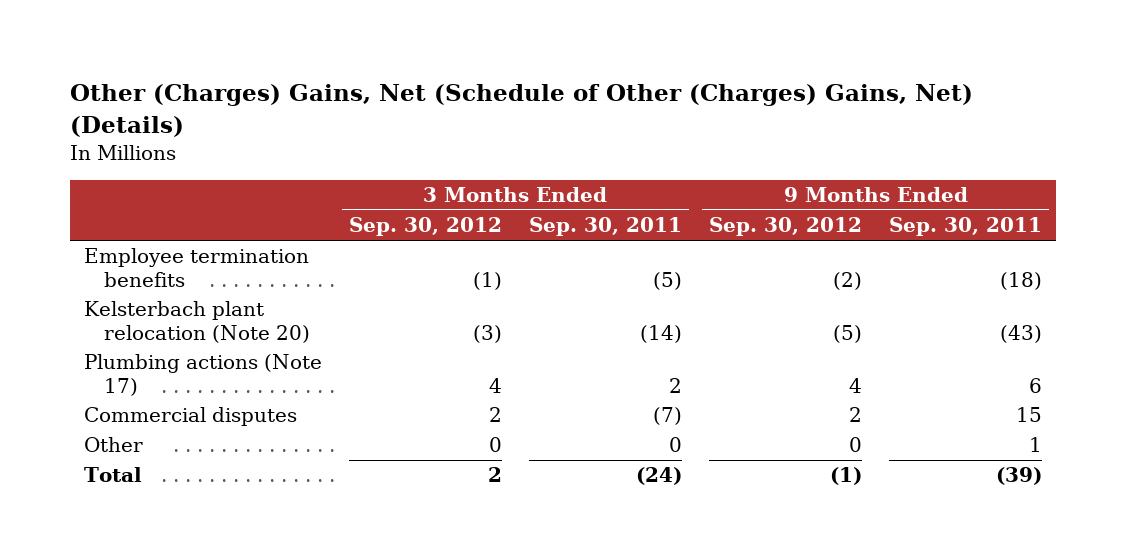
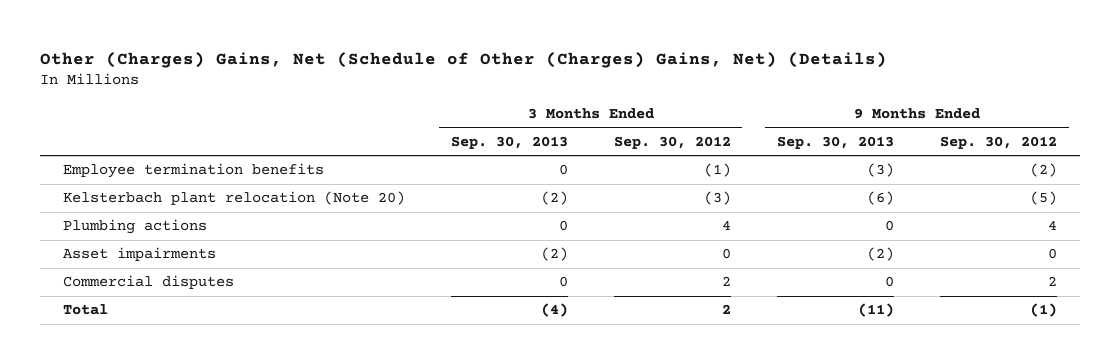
[529,217,683,237] Sep. 30, 2011 -> none
[889,217,1043,237] Sep. 30, 2011 -> none
none -> [450,135,568,149] Sep. 30, 2013
none -> [776,135,894,149] Sep. 30, 2013
[83,354,322,396] Plumbing actions (Note 17) -> [62,219,207,235] Plumbing actions
none -> [62,247,216,262] Asset impairments
[83,437,143,453] Other -> none

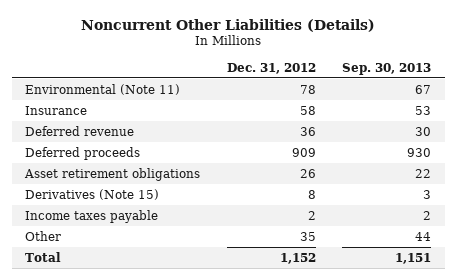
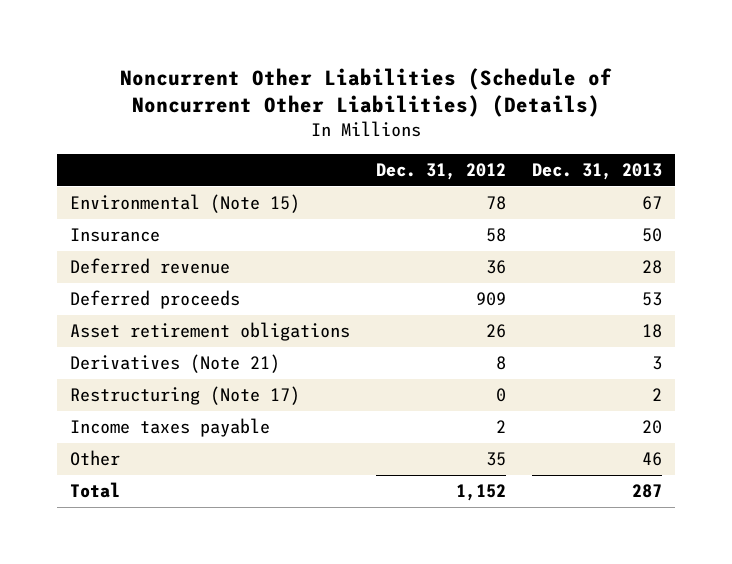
[81,18,376,32] Noncurrent Other Liabilities (Details) -> [119,67,612,118] Noncurrent Other Liabilities (Schedule of Noncurrent Other Liabilities) (Details)
[342,62,432,75] Sep. 30, 2013 -> none
none -> [531,163,662,181] Dec. 31, 2013
[24,83,180,95] Environmental (Note 11) -> [70,194,301,214] Environmental (Note 15)
[24,188,159,200] Derivatives (Note 15) -> [70,354,281,374] Derivatives (Note 21)
none -> [70,386,301,406] Restructuring (Note 17)

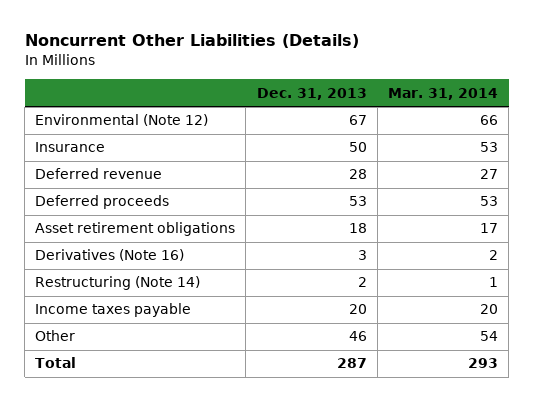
[119,67,612,118] Noncurrent Other Liabilities (Schedule of Noncurrent Other Liabilities) (Details) -> [24,34,359,49] Noncurrent Other Liabilities (Details)
[375,163,506,181] Dec. 31, 2012 -> none
none -> [387,87,498,100] Mar. 31, 2014
[70,194,301,214] Environmental (Note 15) -> [35,114,209,127] Environmental (Note 12)
[70,354,281,374] Derivatives (Note 21) -> [35,249,185,262] Derivatives (Note 16)
[70,386,301,406] Restructuring (Note 17) -> [35,276,201,291] Restructuring (Note 14)

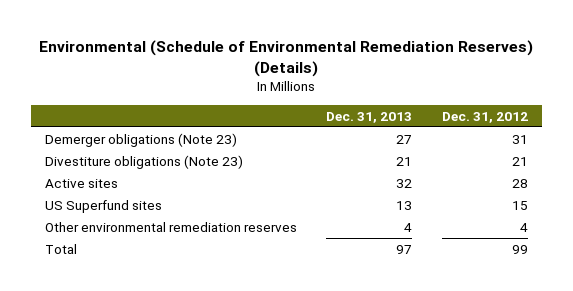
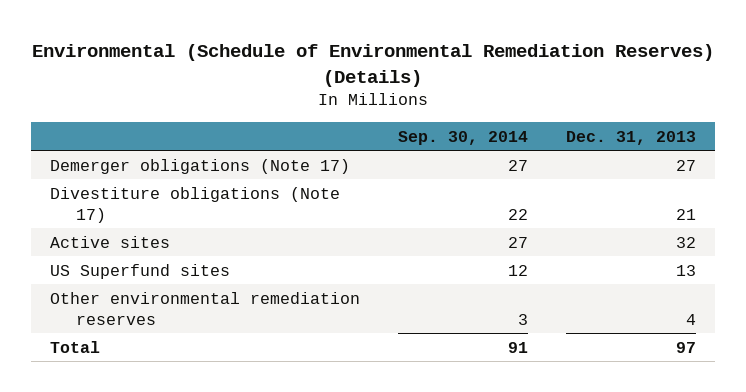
[441,111,528,123] Dec. 31, 2012 -> none
none -> [397,130,528,145] Sep. 30, 2014
[45,132,238,147] Demerger obligations (Note 23) -> [49,158,350,174] Demerger obligations (Note 17)
[45,154,244,169] Divestiture obligations (Note 23) -> [49,186,340,223] Divestiture obligations (Note 17)

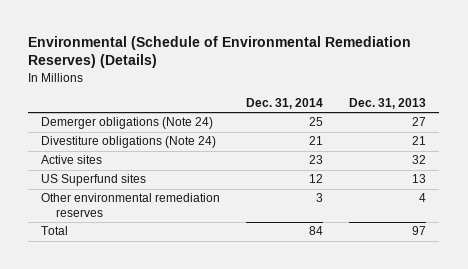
[397,130,528,145] Sep. 30, 2014 -> none
none -> [246,98,324,110] Dec. 31, 2014
[49,158,350,174] Demerger obligations (Note 17) -> [41,117,214,130] Demerger obligations (Note 24)
[49,186,340,223] Divestiture obligations (Note 17) -> [41,136,217,149] Divestiture obligations (Note 24)

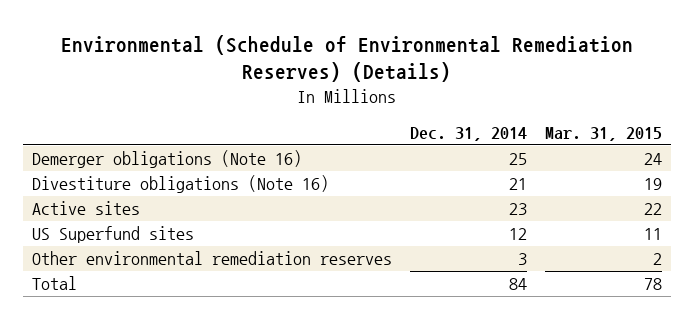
[349,98,427,110] Dec. 31, 2013 -> none
none -> [545,126,663,141] Mar. 31, 2015
[41,117,214,130] Demerger obligations (Note 24) -> [32,150,303,169] Demerger obligations (Note 16)
[41,136,217,149] Divestiture obligations (Note 24) -> [32,175,330,194] Divestiture obligations (Note 16)

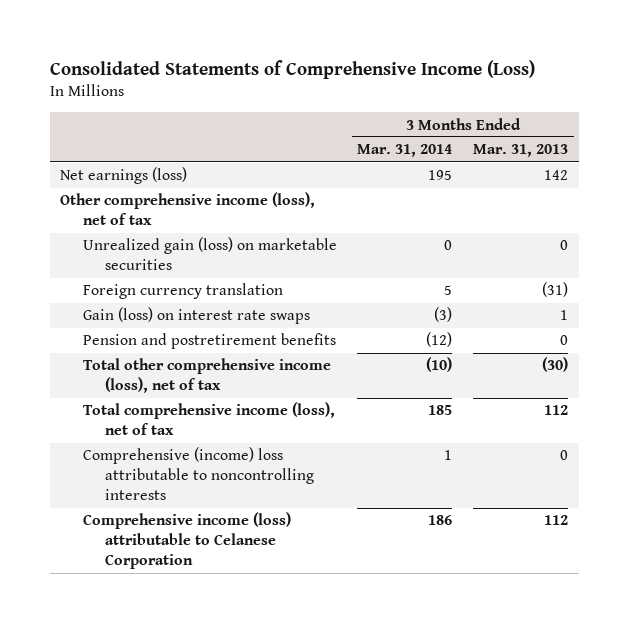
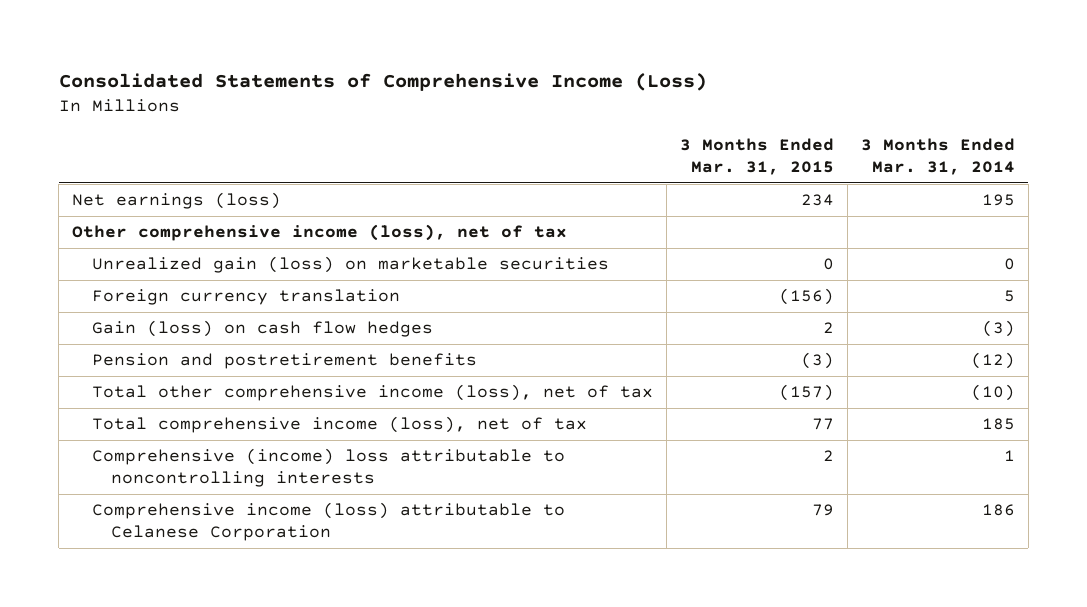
[473,144,569,158] Mar. 31, 2013 -> none
none -> [679,137,834,176] 3 Months Ended Mar. 31, 2015
[82,307,310,325] Gain (loss) on interest rate swaps -> [91,320,433,338] Gain (loss) on cash flow hedges

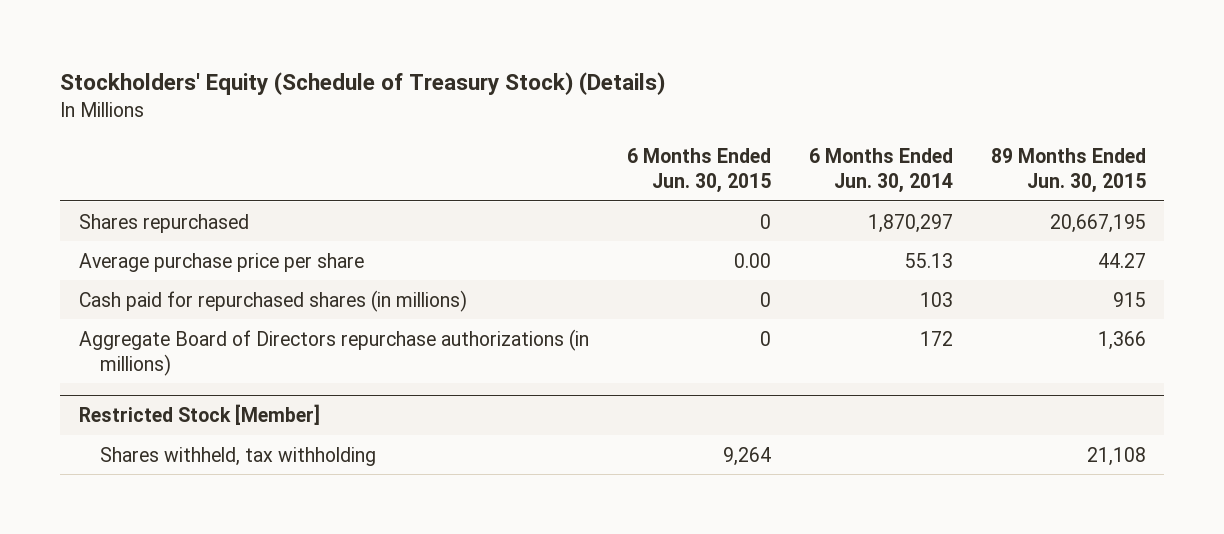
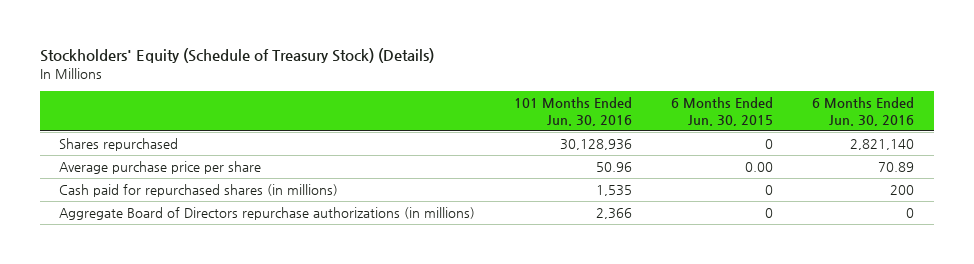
[808,148,953,194] 6 Months Ended Jun. 30, 2014 -> none
[990,148,1146,194] 89 Months Ended Jun. 30, 2015 -> none
none -> [514,97,633,127] 101 Months Ended Jun. 30, 2016
none -> [812,97,915,127] 6 Months Ended Jun. 30, 2016
[78,404,320,426] Restricted Stock [Member] -> none
[100,446,377,466] Shares withheld, tax withholding -> none

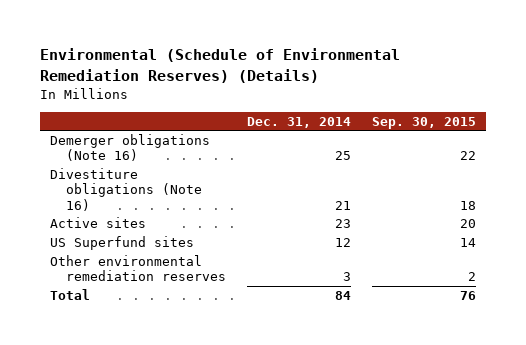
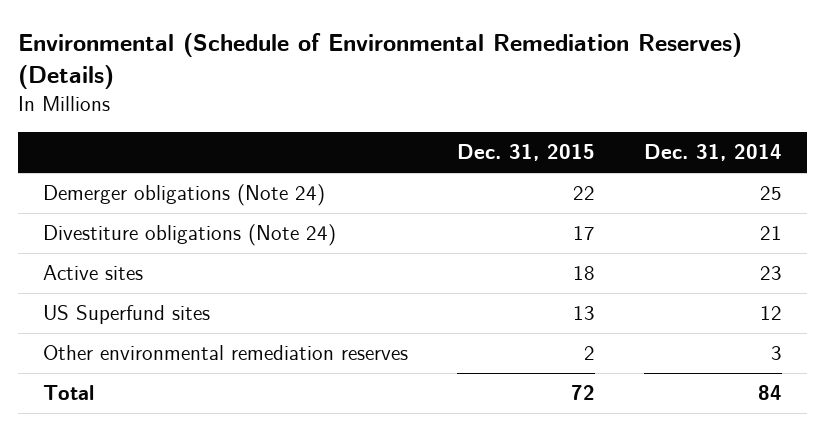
[371,116,476,129] Sep. 30, 2015 -> none
none -> [457,144,596,162] Dec. 31, 2015
[50,134,211,162] Demerger obligations (Note 16) -> [42,184,325,207] Demerger obligations (Note 24)
[50,168,202,211] Divestiture obligations (Note 16) -> [42,224,336,247] Divestiture obligations (Note 24)

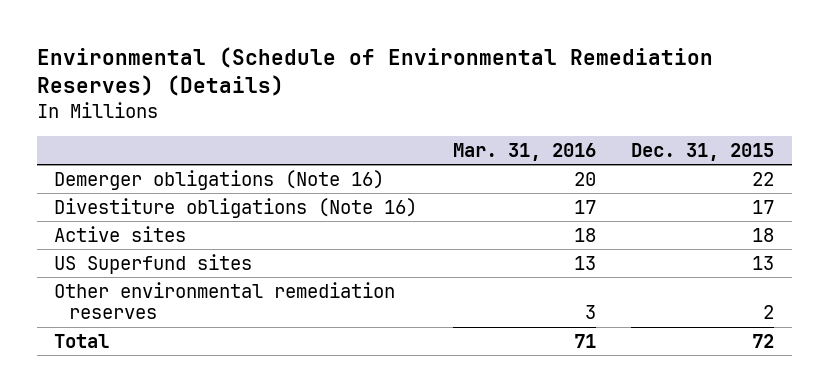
[644,144,783,162] Dec. 31, 2014 -> none
none -> [452,143,596,162] Mar. 31, 2016
[42,184,325,207] Demerger obligations (Note 24) -> [54,169,385,190] Demerger obligations (Note 16)
[42,224,336,247] Divestiture obligations (Note 24) -> [54,197,418,218] Divestiture obligations (Note 16)

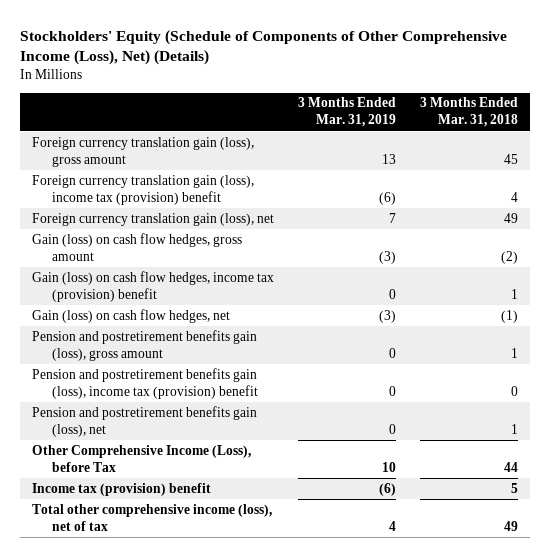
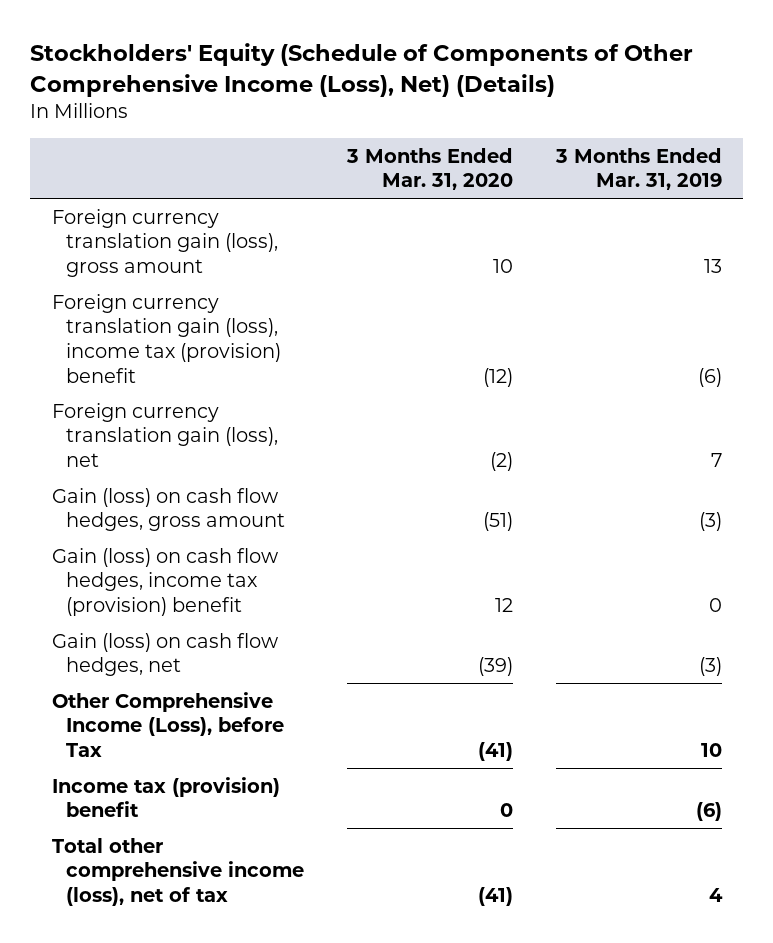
[419,97,518,128] 3 Months Ended Mar. 31, 2018 -> none
none -> [346,147,514,191] 3 Months Ended Mar. 31, 2020
[32,329,258,361] Pension and postretirement benefits gain (loss), gross amount -> none
[32,367,259,399] Pension and postretirement benefits gain (loss), income tax (provision) benefit -> none
[32,405,258,437] Pension and postretirement benefits gain (loss), net -> none

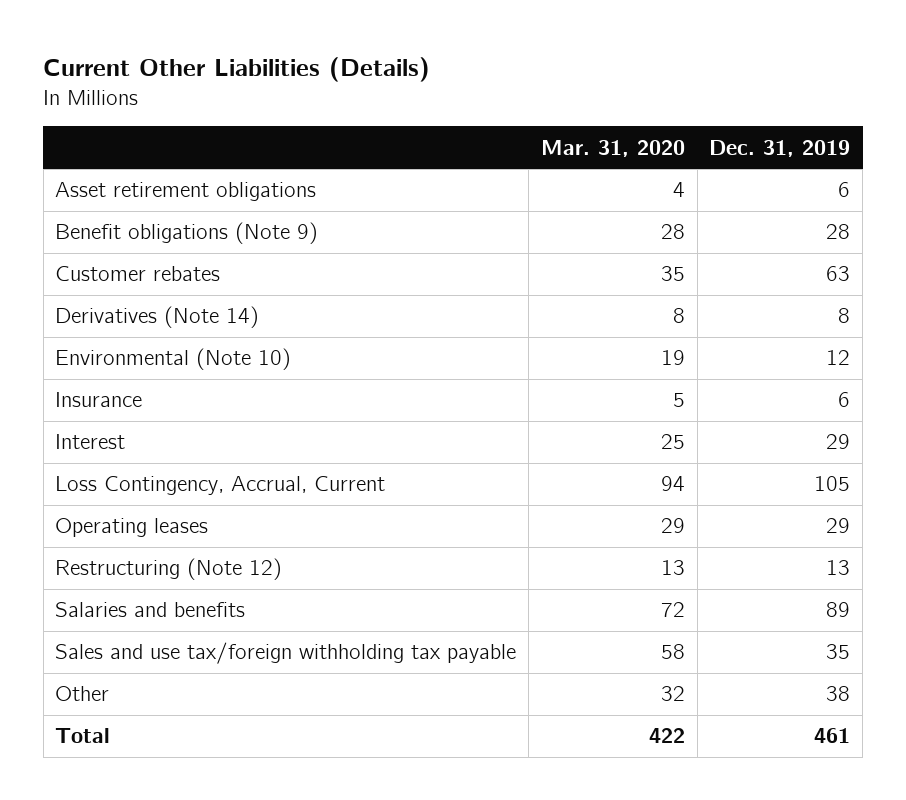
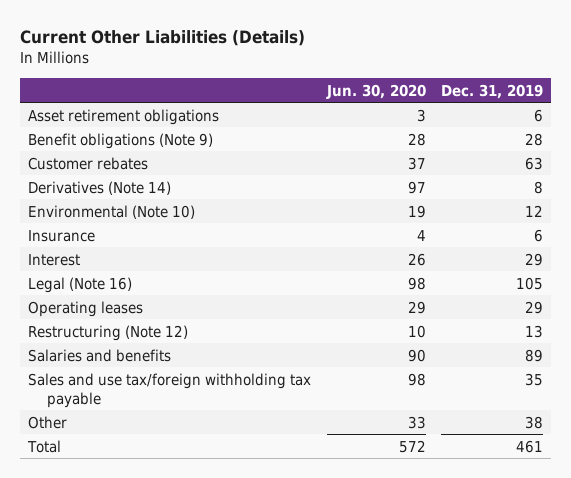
[540,139,685,157] Mar. 31, 2020 -> none
none -> [325,83,426,99] Jun. 30, 2020
[55,476,386,496] Loss Contingency, Accrual, Current -> [28,276,133,293] Legal (Note 16)

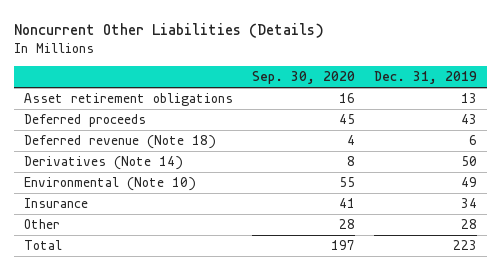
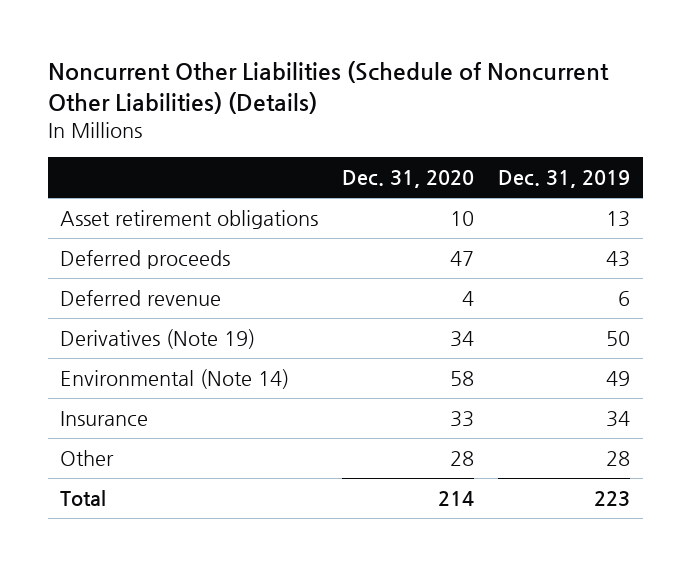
[14,23,325,39] Noncurrent Other Liabilities (Details) -> [48,61,610,115] Noncurrent Other Liabilities (Schedule of Noncurrent Other Liabilities) (Details)
[252,71,356,85] Sep. 30, 2020 -> none
none -> [342,170,475,189] Dec. 31, 2020
[24,135,217,150] Deferred revenue (Note 18) -> [60,289,222,306] Deferred revenue
[24,156,184,171] Derivatives (Note 14) -> [60,328,256,349] Derivatives (Note 19)
[24,177,197,192] Environmental (Note 10) -> [60,368,290,389] Environmental (Note 14)

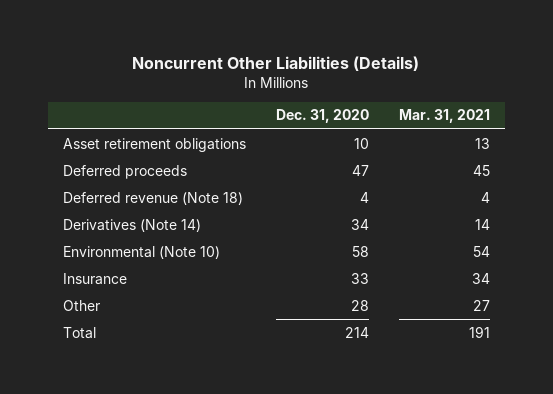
[48,61,610,115] Noncurrent Other Liabilities (Schedule of Noncurrent Other Liabilities) (Details) -> [132,56,420,72] Noncurrent Other Liabilities (Details)
[498,170,631,189] Dec. 31, 2019 -> none
none -> [398,109,490,124] Mar. 31, 2021
[60,289,222,306] Deferred revenue -> [62,191,243,205] Deferred revenue (Note 18)
[60,328,256,349] Derivatives (Note 19) -> [62,218,201,232] Derivatives (Note 14)
[60,368,290,389] Environmental (Note 14) -> [62,245,220,259] Environmental (Note 10)

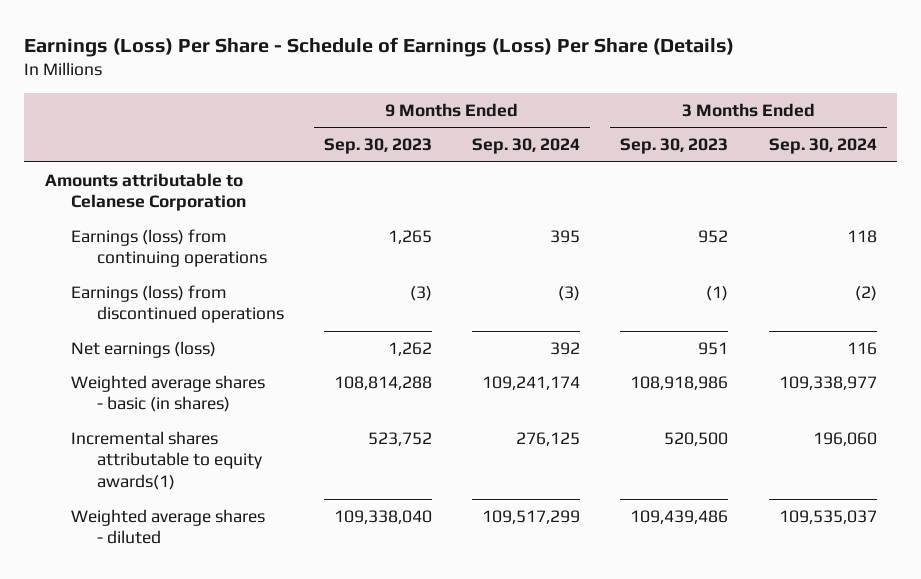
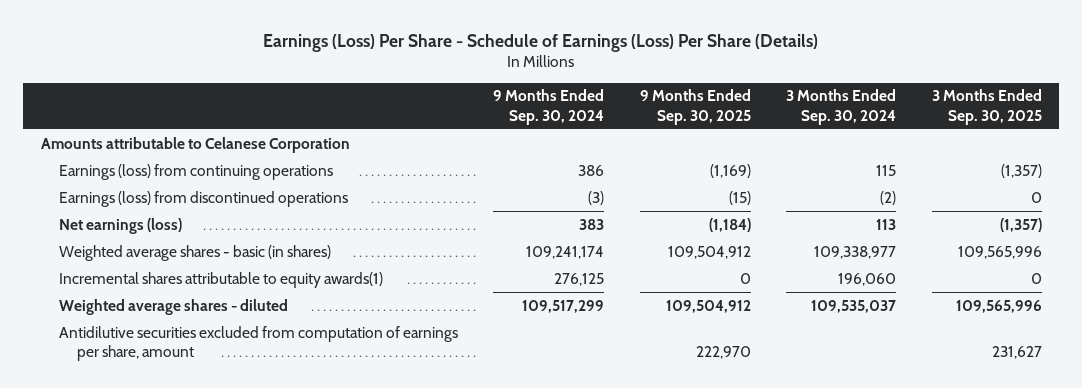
[323,138,432,155] Sep. 30, 2023 -> none
[620,138,729,155] Sep. 30, 2023 -> none
none -> [639,89,751,125] 9 Months Ended Sep. 30, 2025
none -> [931,89,1042,125] 3 Months Ended Sep. 30, 2025
[550,229,581,243] 395 -> [578,164,605,176] 386
[846,229,877,243] 118 -> [876,164,897,176] 115
[550,341,581,355] 392 -> [579,218,605,230] 383
[846,341,877,355] 116 -> [876,218,897,230] 113
none -> [59,325,459,362] Antidilutive securities excluded from computation of earnings per share, amount

